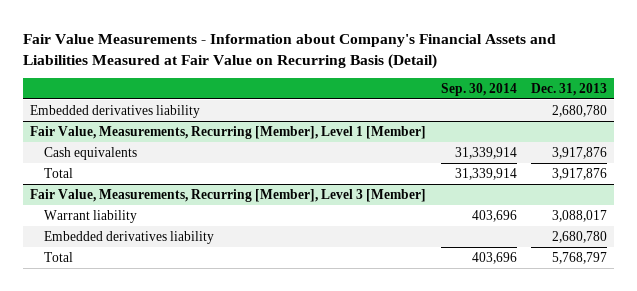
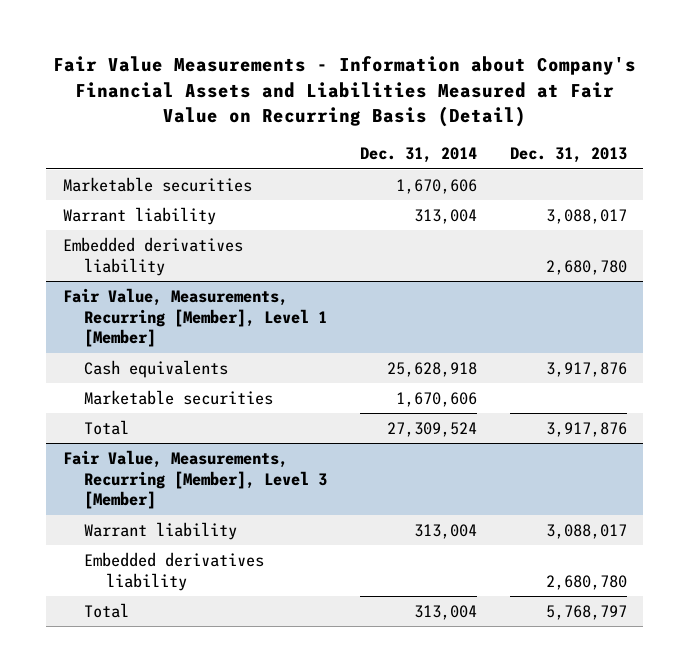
[440,82,517,96] Sep. 30, 2014 -> none
none -> [360,146,478,163] Dec. 31, 2014
none -> [62,176,252,192] Marketable securities
none -> [62,206,216,225] Warrant liability
none -> [84,389,274,405] Marketable securities

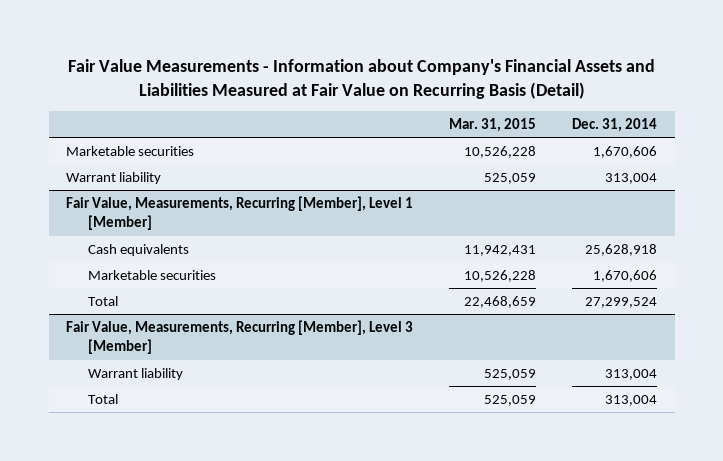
[510,146,628,163] Dec. 31, 2013 -> none
none -> [449,118,537,133] Mar. 31, 2015
[62,236,243,276] Embedded derivatives liability -> none
[387,421,478,437] 27,309,524 -> [584,297,657,309] 27,299,524
[84,551,265,591] Embedded derivatives liability -> none

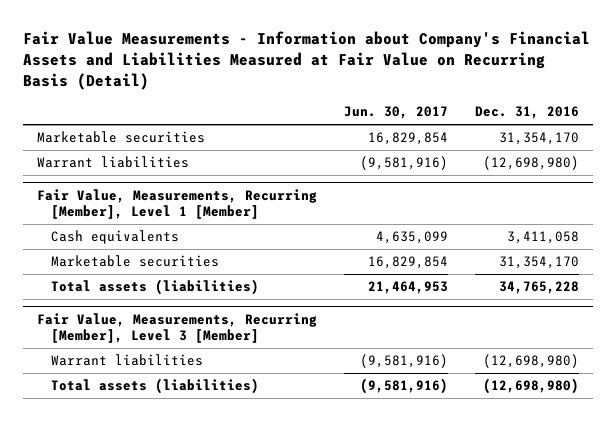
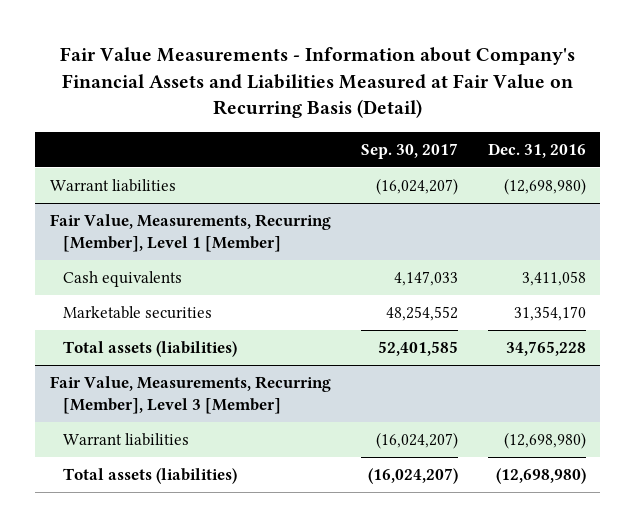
[344,106,449,120] Jun. 30, 2017 -> none
none -> [360,142,458,159] Sep. 30, 2017
[36,131,205,144] Marketable securities -> none

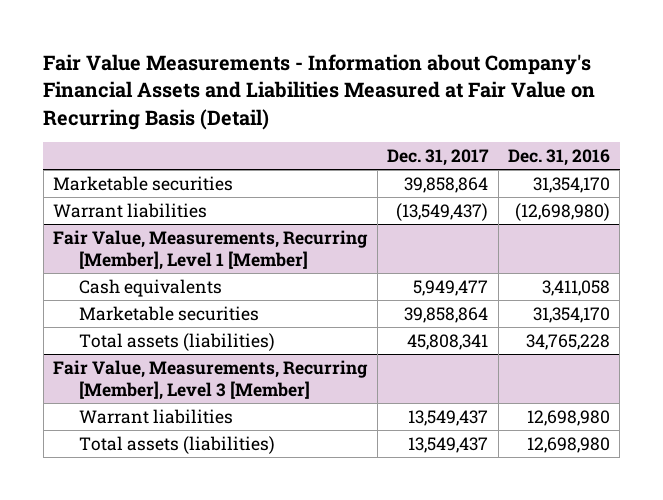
[360,142,458,159] Sep. 30, 2017 -> none
none -> [387,148,490,166] Dec. 31, 2017
none -> [53,175,234,191] Marketable securities
[503,432,586,450] (12,698,980) -> [527,409,611,426] 12,698,980
[495,468,586,485] (12,698,980) -> [527,436,611,453] 12,698,980

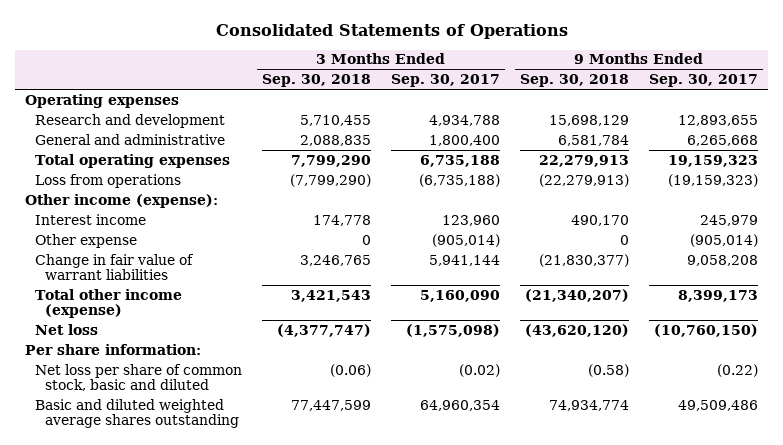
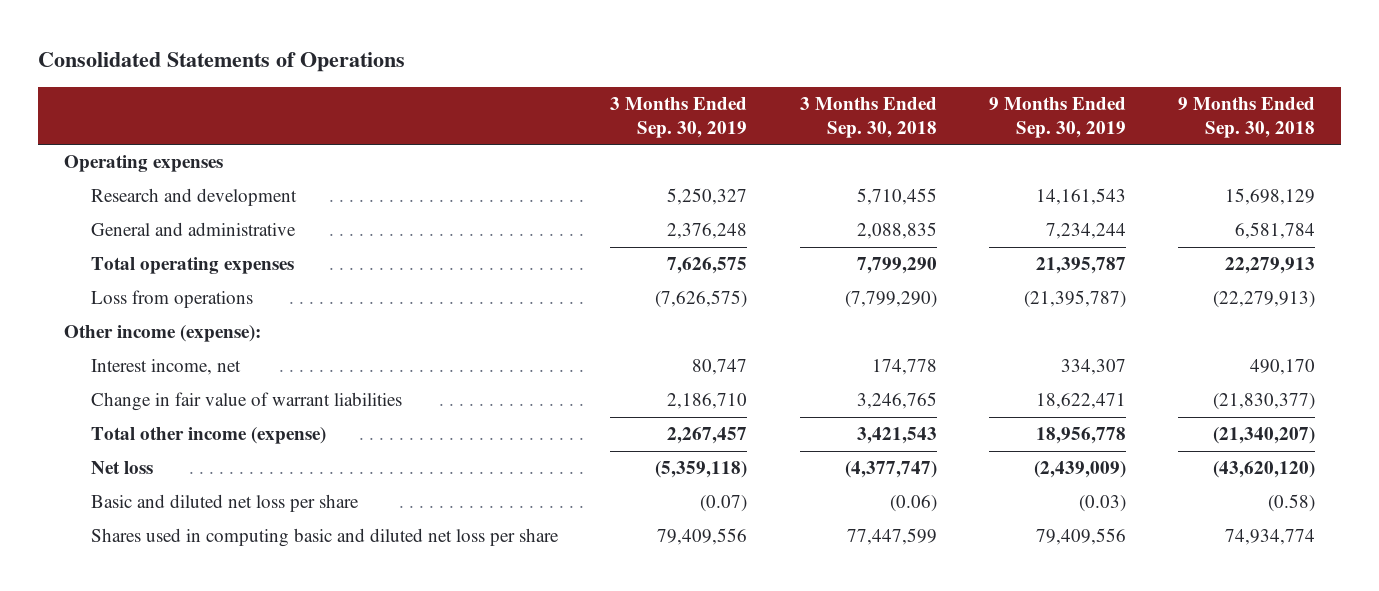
[390,74,500,88] Sep. 30, 2017 -> none
[648,74,758,88] Sep. 30, 2017 -> none
none -> [610,96,748,138] 3 Months Ended Sep. 30, 2019
none -> [988,96,1126,138] 9 Months Ended Sep. 30, 2019
[35,233,138,248] Other expense -> none
[35,213,147,225] Interest income -> [90,359,241,376] Interest income, net
[25,343,202,355] Per share information: -> none
[35,363,243,392] Net loss per share of common stock, basic and diluted -> [90,494,359,513] Basic and diluted net loss per share
[35,398,239,429] Basic and diluted weighted average shares outstanding -> [90,528,559,548] Shares used in computing basic and diluted net loss per share

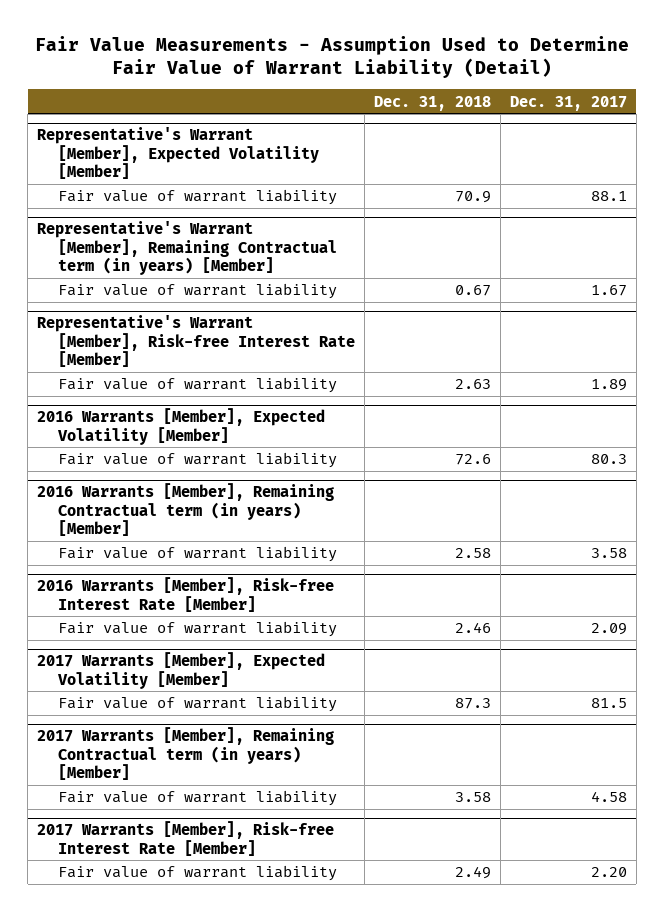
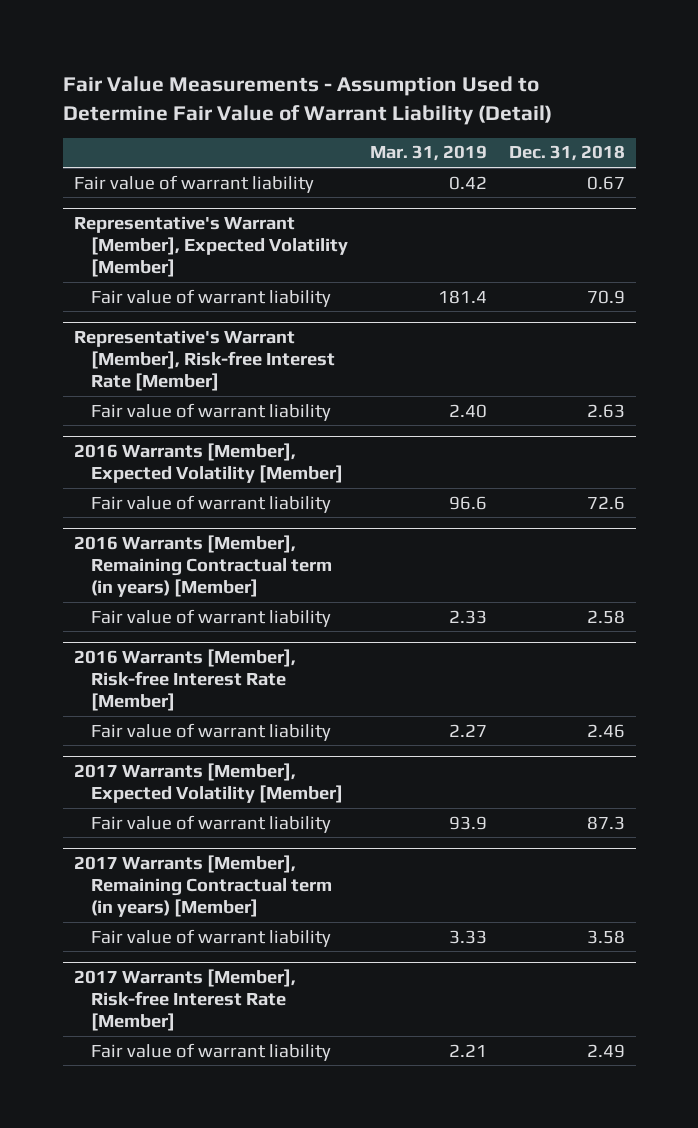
[509,95,627,111] Dec. 31, 2017 -> none
none -> [369,145,487,162] Mar. 31, 2019
none -> [73,174,314,193] Fair value of warrant liability
[37,221,338,276] Representative's Warrant [Member], Remaining Contractual term (in years) [Member] -> none
[58,283,338,300] Fair value of warrant liability -> none

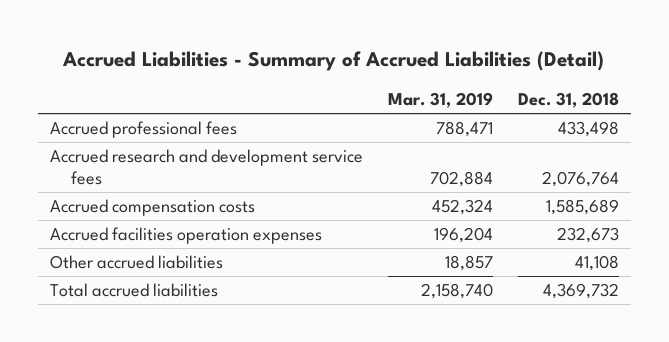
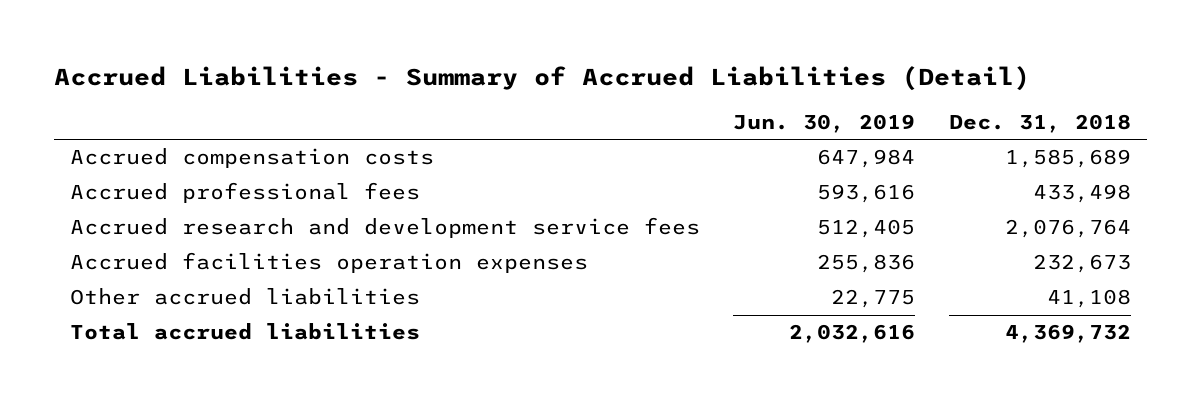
[387,91,493,108] Mar. 31, 2019 -> none
none -> [733,113,916,133] Jun. 30, 2019
[50,199,256,217] Accrued compensation costs -> [70,148,435,169] Accrued compensation costs

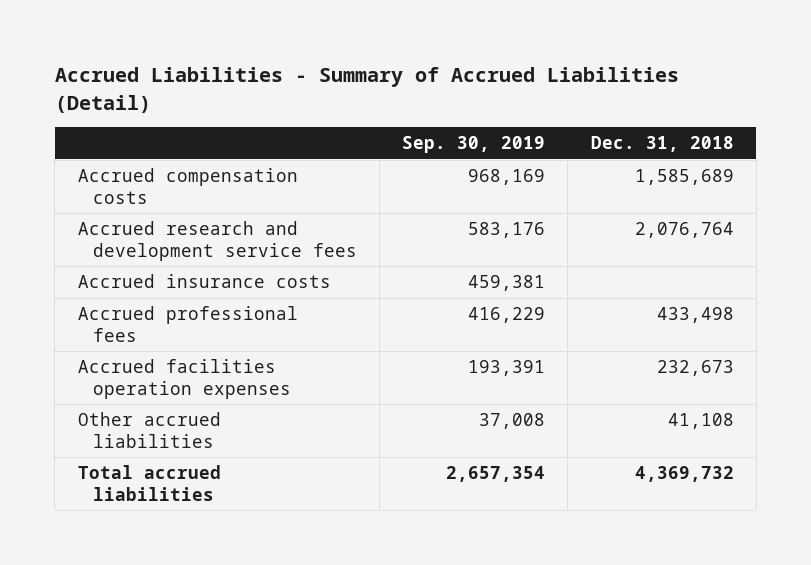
[733,113,916,133] Jun. 30, 2019 -> none
none -> [402,136,546,154] Sep. 30, 2019
none -> [77,274,331,289] Accrued insurance costs
[70,182,421,204] Accrued professional fees -> [77,306,298,342] Accrued professional fees

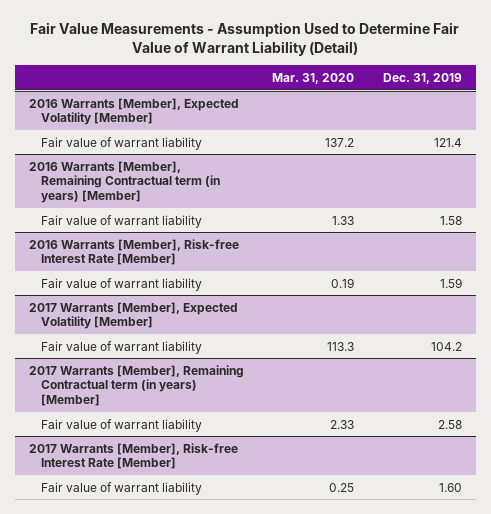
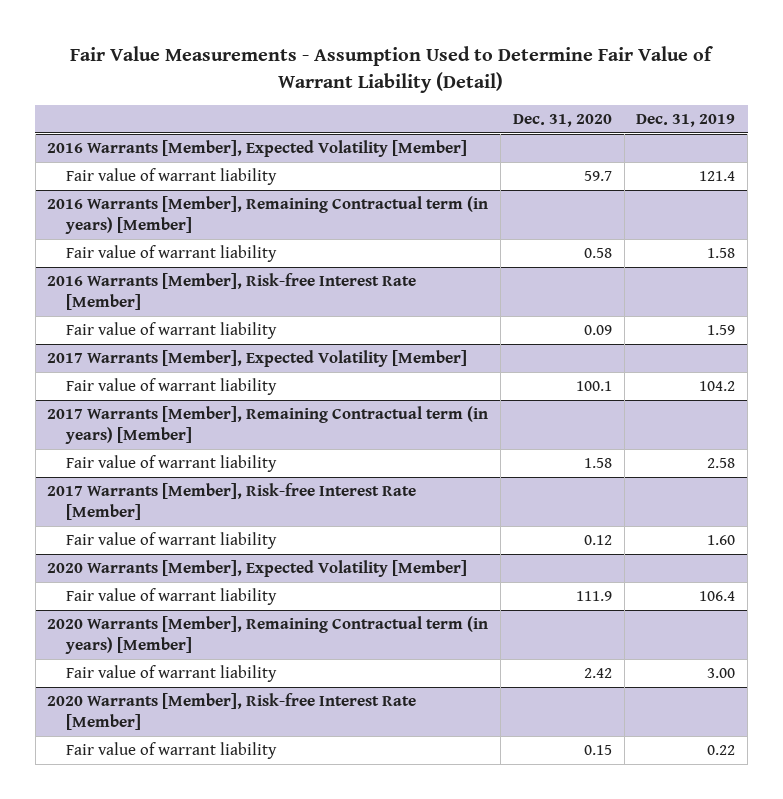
[272,72,355,84] Mar. 31, 2020 -> none
none -> [512,114,612,128] Dec. 31, 2020
none -> [47,560,468,578] 2020 Warrants [Member], Expected Volatility [Member]
none -> [65,588,277,606] Fair value of warrant liability
none -> [47,616,489,654] 2020 Warrants [Member], Remaining Contractual term (in years) [Member]
none -> [65,665,277,683] Fair value of warrant liability
none -> [47,693,417,730] 2020 Warrants [Member], Risk-free Interest Rate [Member]
none -> [65,742,277,760] Fair value of warrant liability

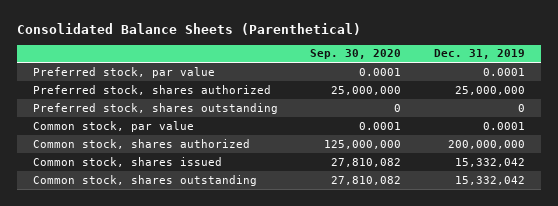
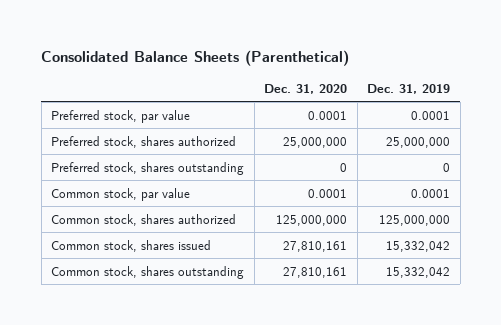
[310,49,402,60] Sep. 30, 2020 -> none
none -> [264,83,348,94] Dec. 31, 2020
[447,139,525,149] 200,000,000 -> [379,214,451,226] 125,000,000

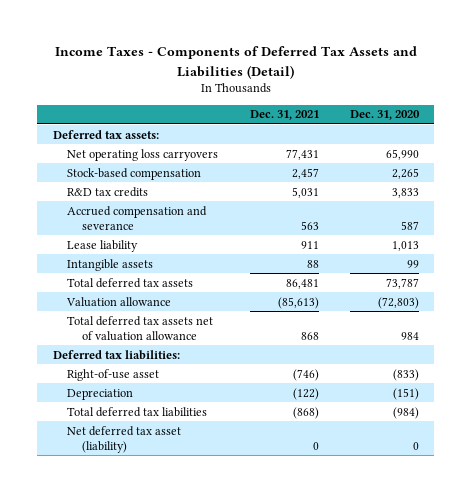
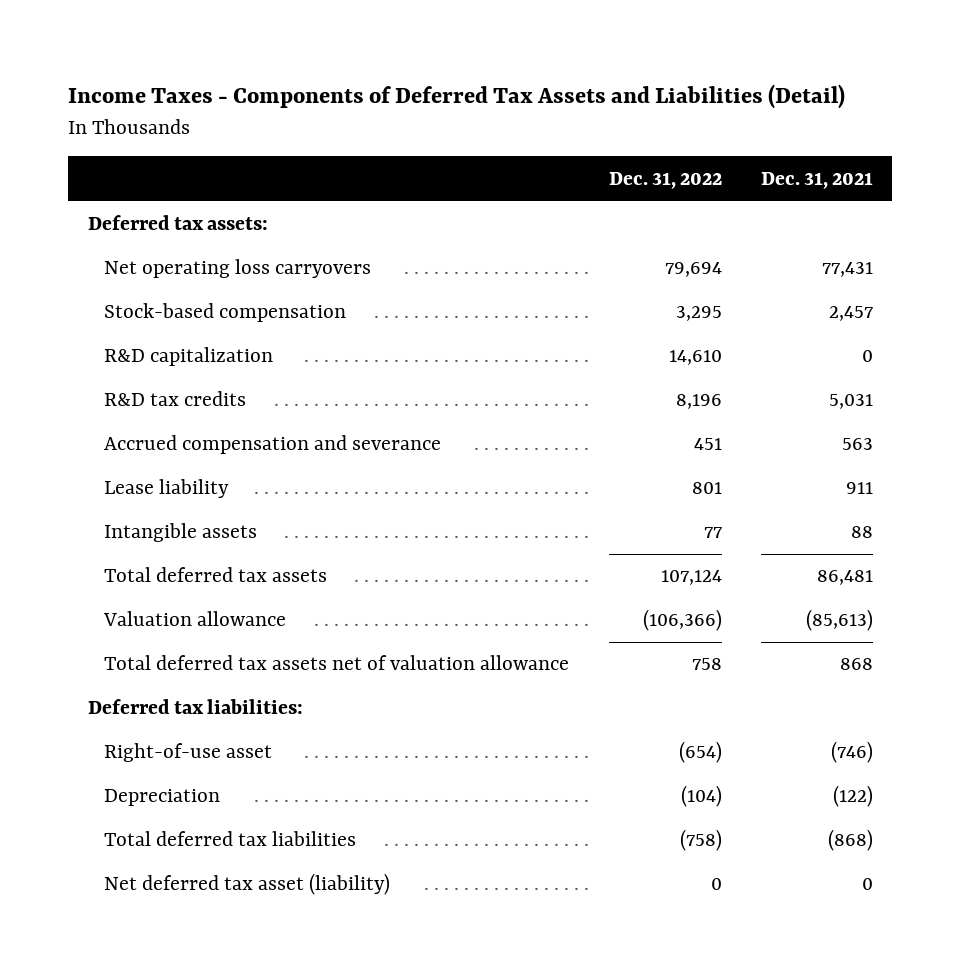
[349,110,420,121] Dec. 31, 2020 -> none
none -> [608,171,722,189] Dec. 31, 2022
none -> [104,347,274,367] R&D capitalization

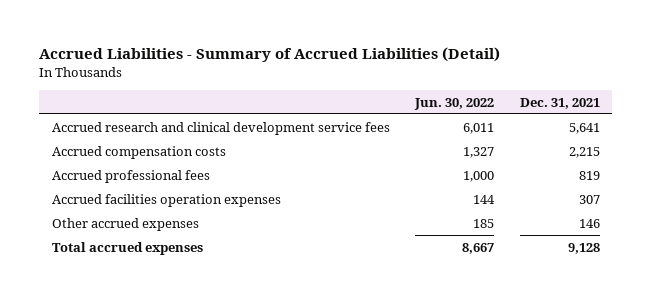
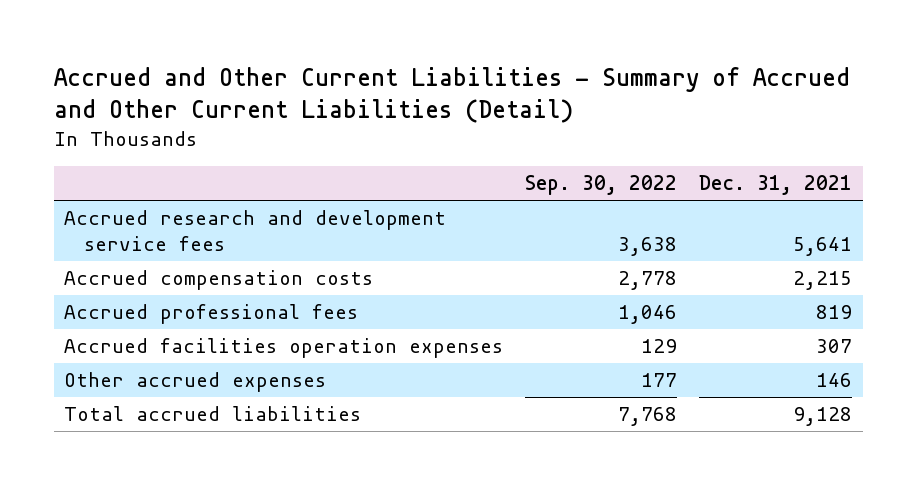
[38,47,500,63] Accrued Liabilities - Summary of Accrued Liabilities (Detail) -> [53,66,850,123] Accrued and Other Current Liabilities - Summary of Accrued and Other Current Liabilities (Detail)
[414,97,495,110] Jun. 30, 2022 -> none
none -> [525,175,678,196] Sep. 30, 2022
[51,121,390,135] Accrued research and clinical development service fees -> [64,209,447,251] Accrued research and development service fees
[51,241,203,255] Total accrued expenses -> [64,405,362,421] Total accrued liabilities

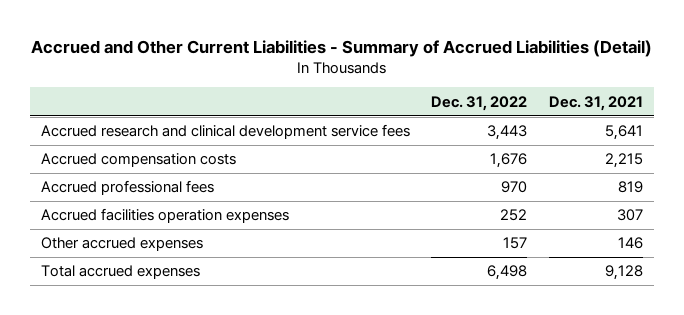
[53,66,850,123] Accrued and Other Current Liabilities - Summary of Accrued and Other Current Liabilities (Detail) -> [30,39,652,57] Accrued and Other Current Liabilities - Summary of Accrued Liabilities (Detail)
[525,175,678,196] Sep. 30, 2022 -> none
none -> [431,95,528,111] Dec. 31, 2022
[64,209,447,251] Accrued research and development service fees -> [40,124,410,140] Accrued research and clinical development service fees
[64,405,362,421] Total accrued liabilities -> [40,265,200,280] Total accrued expenses

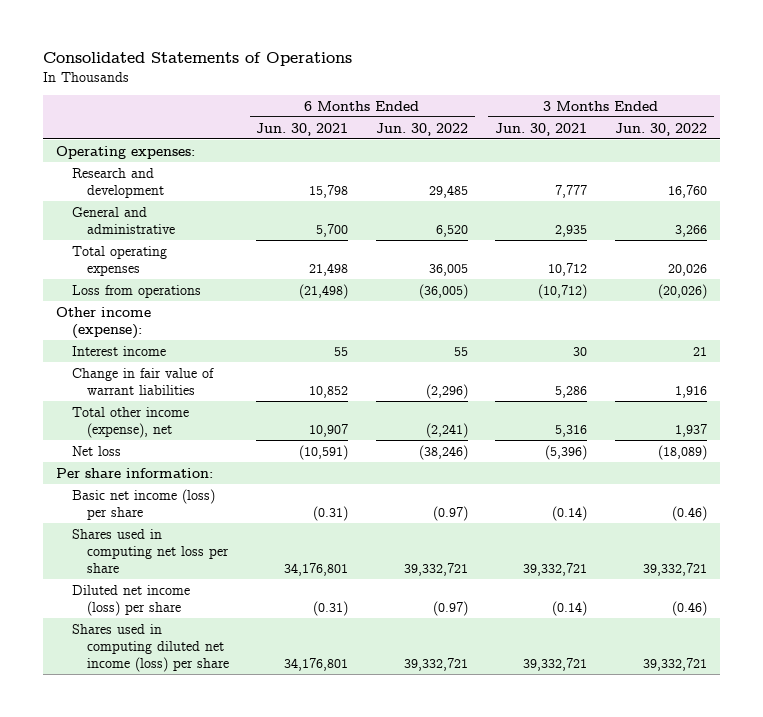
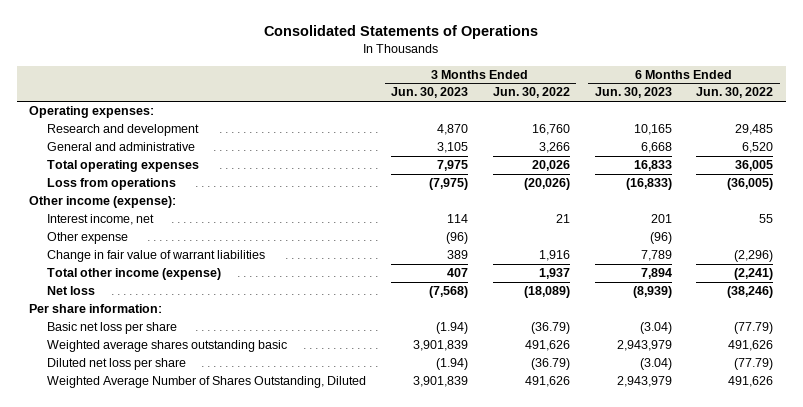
[256,122,349,136] Jun. 30, 2021 -> none
[495,122,588,136] Jun. 30, 2021 -> none
none -> [390,87,468,99] Jun. 30, 2023
none -> [594,87,672,99] Jun. 30, 2023
[71,345,166,356] Interest income -> [47,214,155,226] Interest income, net
none -> [47,232,129,245] Other expense
[71,406,189,438] Total other income (expense), net -> [47,268,222,281] Total other income (expense)
[71,528,229,573] Shares used in computing net loss per share -> none
[71,623,229,672] Shares used in computing diluted net income (loss) per share -> none
[71,488,215,520] Basic net income (loss) per share -> [47,322,178,335] Basic net loss per share
[432,505,468,521] (0.97) -> [734,322,774,335] (77.79)
[671,505,707,521] (0.46) -> [530,322,570,335] (36.79)
none -> [47,340,288,353] Weighted average shares outstanding basic
[71,584,190,616] Diluted net income (loss) per share -> [47,358,187,371] Diluted net loss per share
[432,600,468,616] (0.97) -> [734,358,774,371] (77.79)
[671,600,707,616] (0.46) -> [530,358,570,371] (36.79)
none -> [47,376,367,389] Weighted Average Number of Shares Outstanding, Diluted

